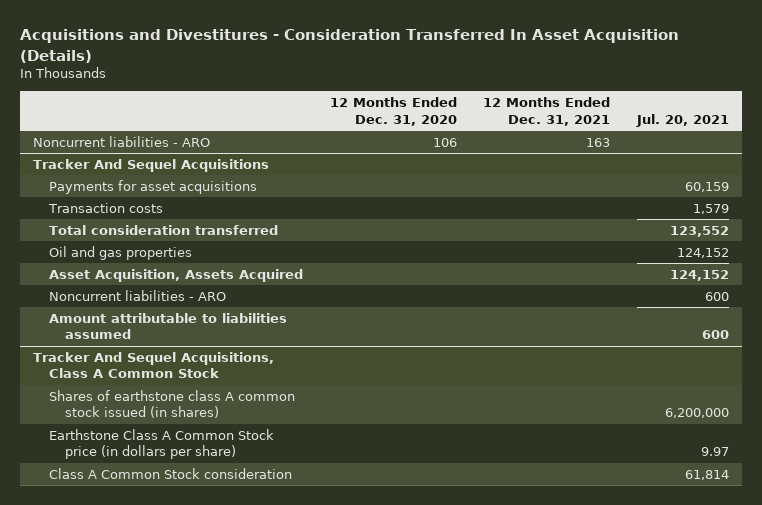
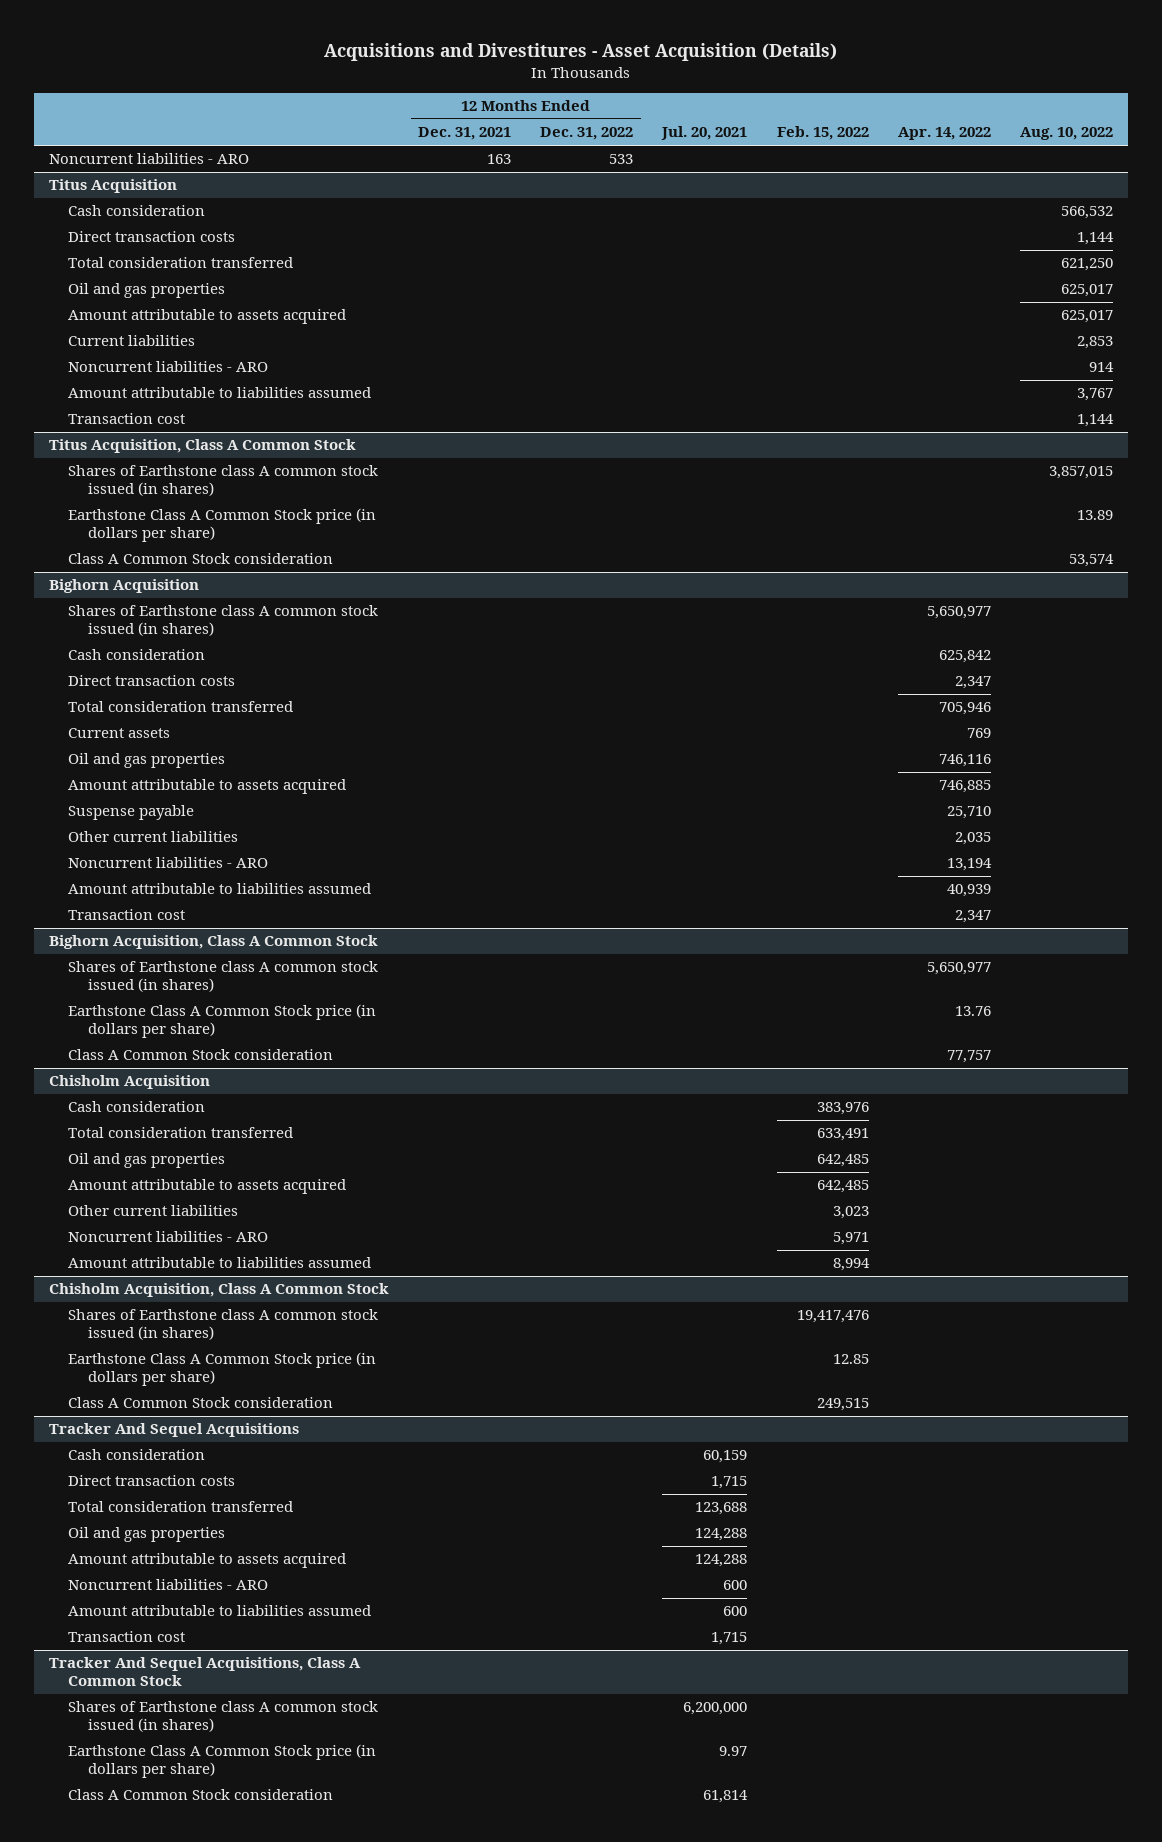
[20,29,680,63] Acquisitions and Divestitures - Consideration Transferred In Asset Acquisition (Details) -> [323,43,837,62] Acquisitions and Divestitures - Asset Acquisition (Details)
[329,97,457,126] 12 Months Ended Dec. 31, 2020 -> none
none -> [540,127,634,141] Dec. 31, 2022
none -> [776,126,869,141] Feb. 15, 2022
none -> [897,127,991,141] Apr. 14, 2022
none -> [1020,127,1114,141] Aug. 10, 2022
none -> [48,179,177,194] Titus Acquisition
none -> [68,205,206,217] Cash consideration
none -> [68,231,236,243] Direct transaction costs
none -> [68,257,294,269] Total consideration transferred
none -> [68,283,226,299] Oil and gas properties
none -> [68,309,347,325] Amount attributable to assets acquired
none -> [68,335,196,347] Current liabilities
none -> [68,361,269,373] Noncurrent liabilities - ARO
none -> [68,387,372,399] Amount attributable to liabilities assumed
none -> [68,413,186,425] Transaction cost
none -> [48,439,356,454] Titus Acquisition, Class A Common Stock
none -> [68,465,379,497] Shares of Earthstone class A common stock issued (in shares)
none -> [68,508,377,543] Earthstone Class A Common Stock price (in dollars per share)
none -> [68,553,334,565] Class A Common Stock consideration
none -> [48,579,199,594] Bighorn Acquisition
none -> [68,605,379,637] Shares of Earthstone class A common stock issued (in shares)
none -> [68,649,206,661] Cash consideration
none -> [68,675,236,687] Direct transaction costs
none -> [68,701,294,713] Total consideration transferred
none -> [68,728,171,739] Current assets
none -> [68,753,226,769] Oil and gas properties
none -> [68,779,347,795] Amount attributable to assets acquired
none -> [68,805,195,821] Suspense payable
none -> [68,831,239,843] Other current liabilities
none -> [68,857,269,869] Noncurrent liabilities - ARO
none -> [68,883,372,895] Amount attributable to liabilities assumed
none -> [68,909,186,921] Transaction cost
none -> [48,935,378,950] Bighorn Acquisition, Class A Common Stock
none -> [68,961,379,993] Shares of Earthstone class A common stock issued (in shares)
none -> [68,1004,377,1039] Earthstone Class A Common Stock price (in dollars per share)
none -> [68,1049,334,1061] Class A Common Stock consideration
none -> [48,1075,210,1090] Chisholm Acquisition
none -> [68,1101,206,1113] Cash consideration
none -> [68,1127,294,1139] Total consideration transferred
none -> [68,1153,226,1169] Oil and gas properties
none -> [68,1179,347,1195] Amount attributable to assets acquired
none -> [68,1205,239,1217] Other current liabilities
none -> [68,1231,269,1243] Noncurrent liabilities - ARO
none -> [68,1257,372,1269] Amount attributable to liabilities assumed
none -> [48,1283,389,1298] Chisholm Acquisition, Class A Common Stock
none -> [68,1309,379,1341] Shares of Earthstone class A common stock issued (in shares)
none -> [68,1352,377,1387] Earthstone Class A Common Stock price (in dollars per share)
none -> [68,1397,334,1409] Class A Common Stock consideration
[49,179,258,194] Payments for asset acquisitions -> [68,1449,206,1461] Cash consideration
[48,202,164,213] Transaction costs -> [68,1475,236,1487] Direct transaction costs
[692,203,729,214] 1,579 -> [711,1476,748,1490] 1,715
[669,225,729,237] 123,552 -> [695,1502,748,1516] 123,688
[676,247,729,258] 124,152 -> [695,1528,748,1542] 124,288
[49,268,304,282] Asset Acquisition, Assets Acquired -> [68,1553,347,1569] Amount attributable to assets acquired
[669,269,729,281] 124,152 -> [695,1554,748,1568] 124,288
none -> [68,1631,186,1643] Transaction cost
[49,389,296,419] Shares of earthstone class A common stock issued (in shares) -> [68,1701,379,1733] Shares of Earthstone class A common stock issued (in shares)

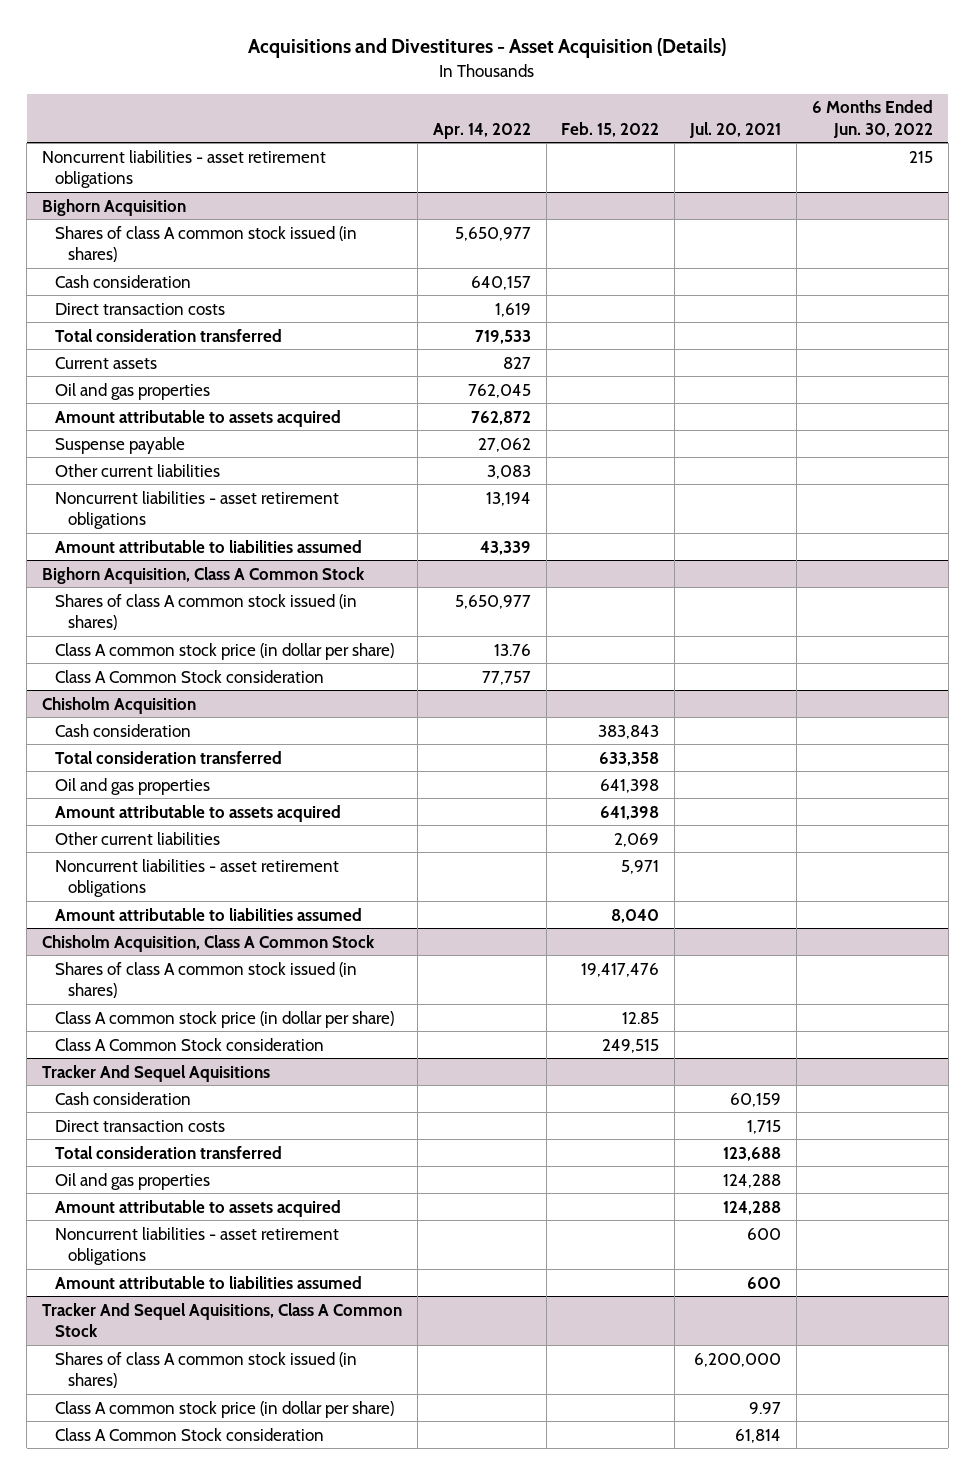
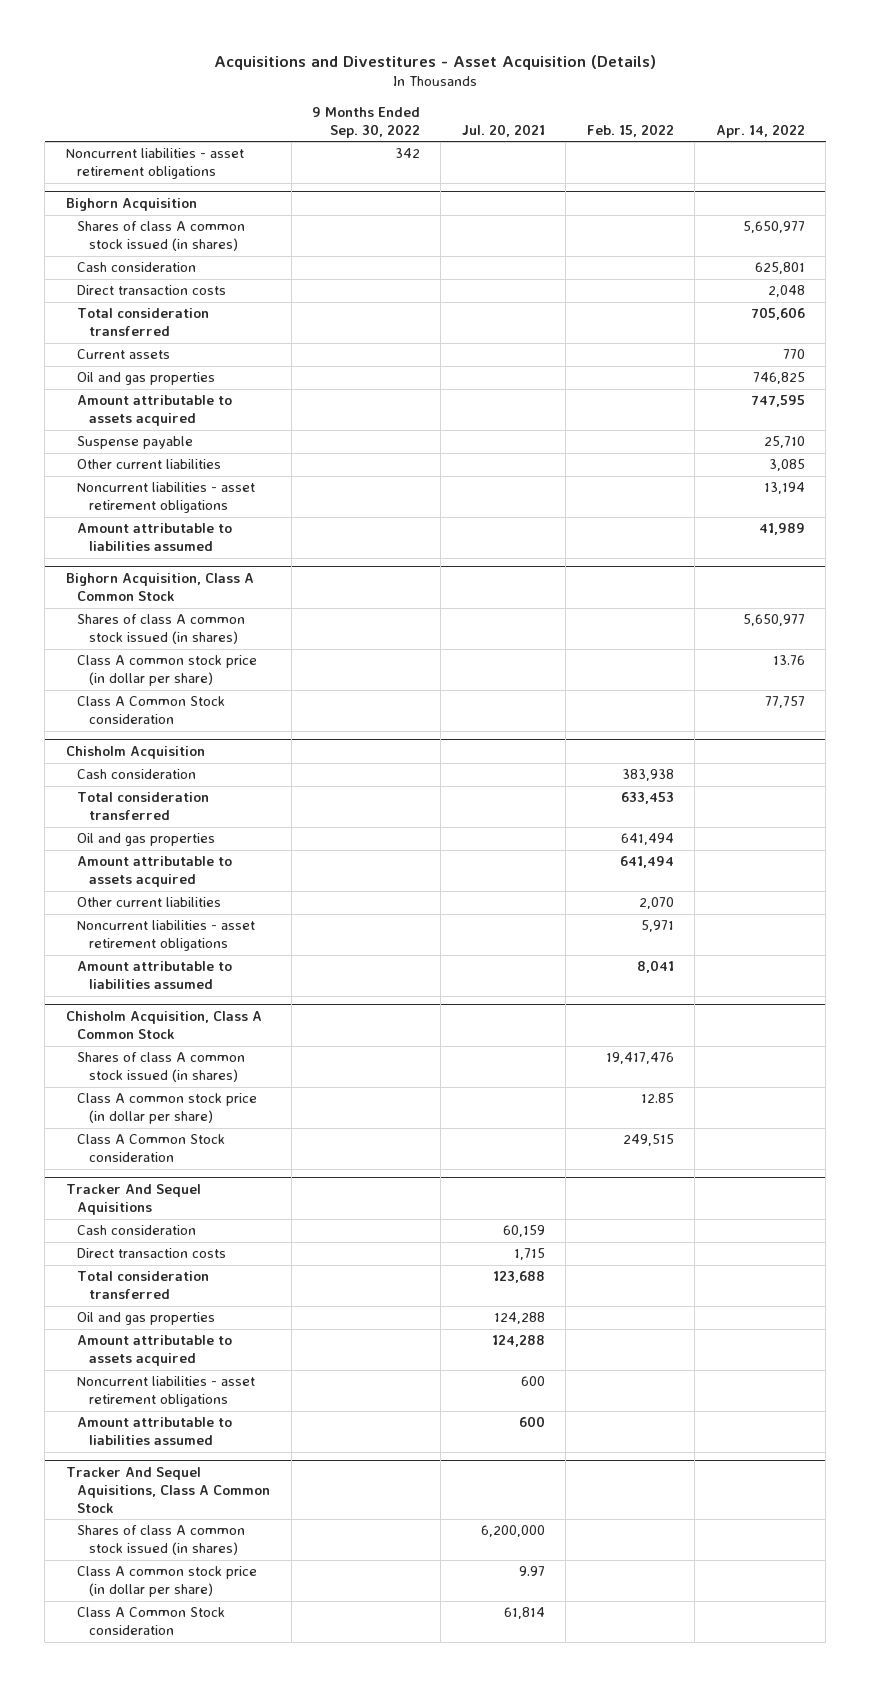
[811,100,933,138] 6 Months Ended Jun. 30, 2022 -> none
none -> [312,107,421,138] 9 Months Ended Sep. 30, 2022
[470,275,531,290] 640,157 -> [754,262,805,275] 625,801
[494,302,531,317] 1,619 -> [767,285,805,298] 2,048
[474,329,531,344] 719,533 -> [750,307,805,321] 705,606
[502,356,531,369] 827 -> [782,349,805,360] 770
[467,383,531,398] 762,045 -> [752,372,805,385] 746,825
[470,410,531,425] 762,872 -> [750,395,805,408] 747,595
[477,437,531,452] 27,062 -> [763,436,805,449] 25,710
[486,464,531,479] 3,083 -> [768,459,805,472] 3,085
[479,540,531,555] 43,339 -> [758,523,805,536] 41,989
[598,724,660,739] 383,843 -> [621,769,674,782] 383,938
[599,751,660,766] 633,358 -> [620,792,674,805] 633,453
[600,778,660,793] 641,398 -> [620,833,674,846] 641,494
[600,805,660,820] 641,398 -> [619,856,674,869] 641,494
[614,832,660,847] 2,069 -> [638,897,674,910] 2,070
[611,908,660,923] 8,040 -> [636,960,674,974] 8,041

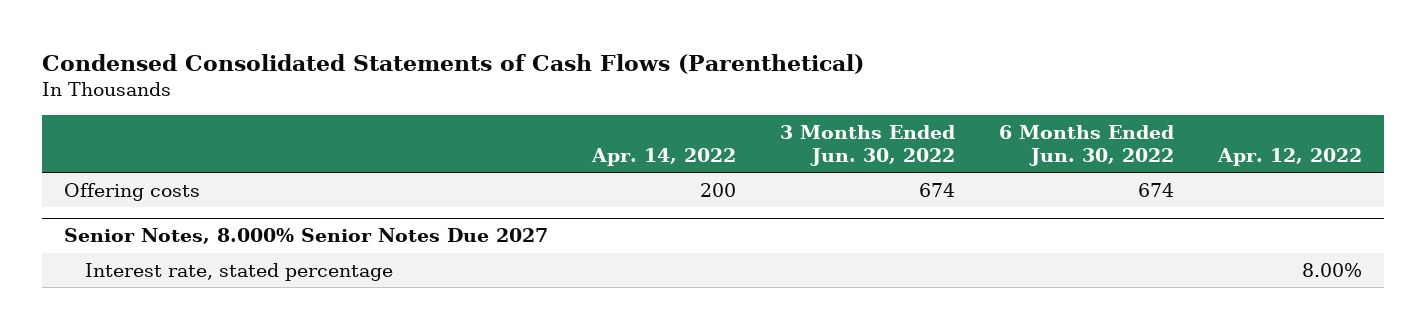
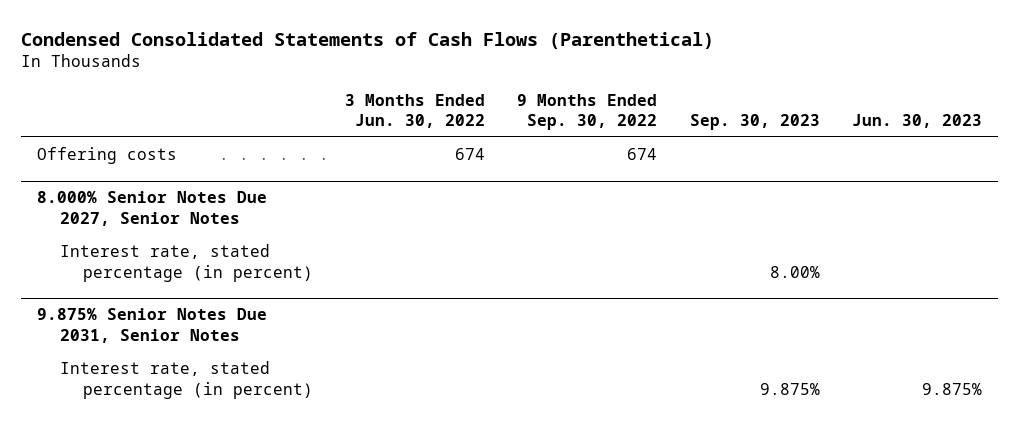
[591,147,737,166] Apr. 14, 2022 -> none
[999,124,1175,166] 6 Months Ended Jun. 30, 2022 -> none
[1217,147,1363,166] Apr. 12, 2022 -> none
none -> [517,93,658,131] 9 Months Ended Sep. 30, 2022
none -> [689,114,820,131] Sep. 30, 2023
none -> [852,114,983,129] Jun. 30, 2023
[64,228,549,245] Senior Notes, 8.000% Senior Notes Due 2027 -> [36,191,267,227] 8.000% Senior Notes Due 2027, Senior Notes
[85,262,394,281] Interest rate, stated percentage -> [59,244,313,282] Interest rate, stated percentage (in percent)
none -> [36,308,267,344] 9.875% Senior Notes Due 2031, Senior Notes
none -> [59,361,313,399] Interest rate, stated percentage (in percent)

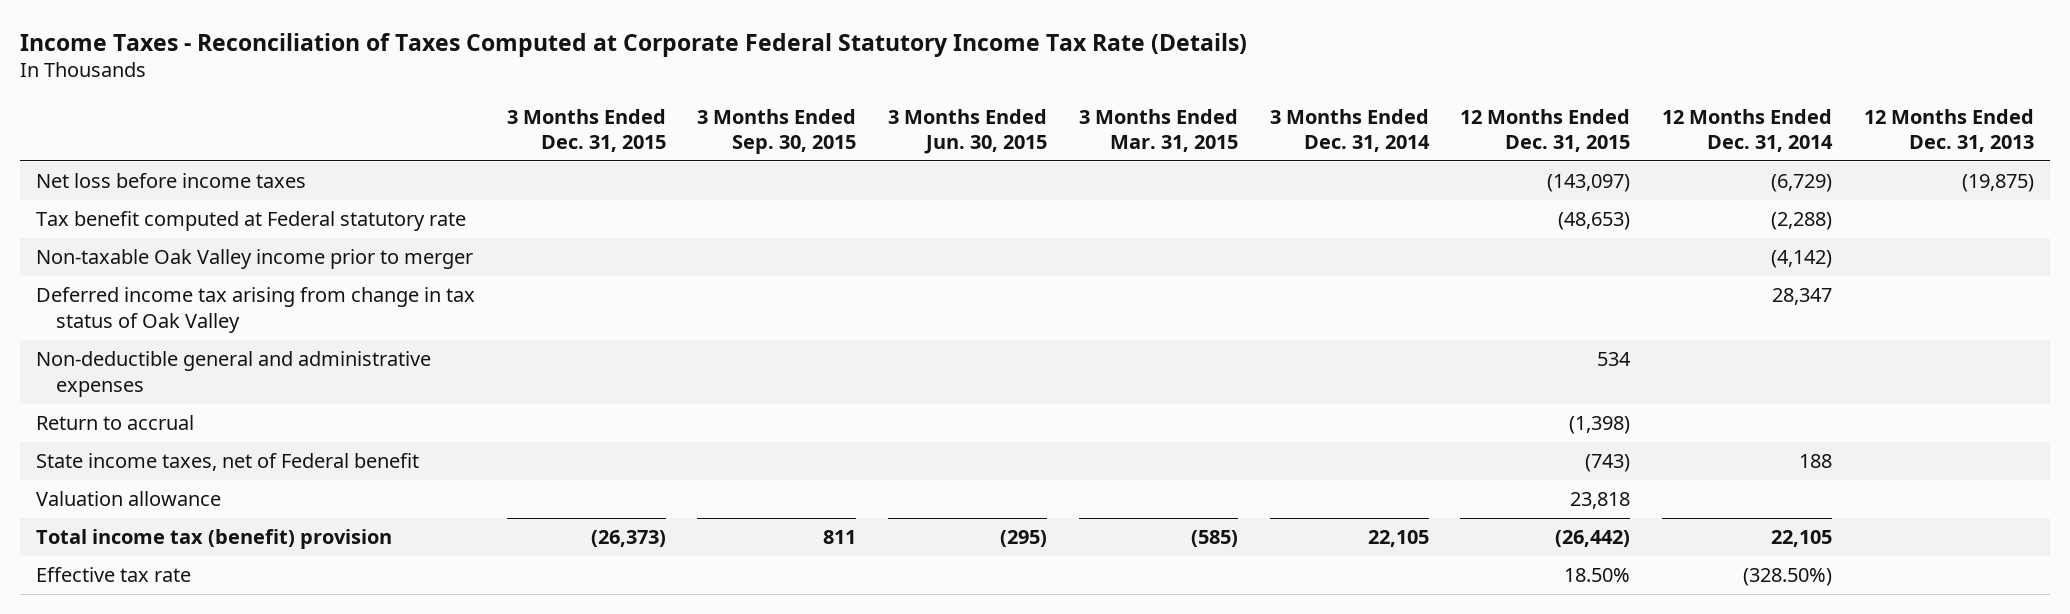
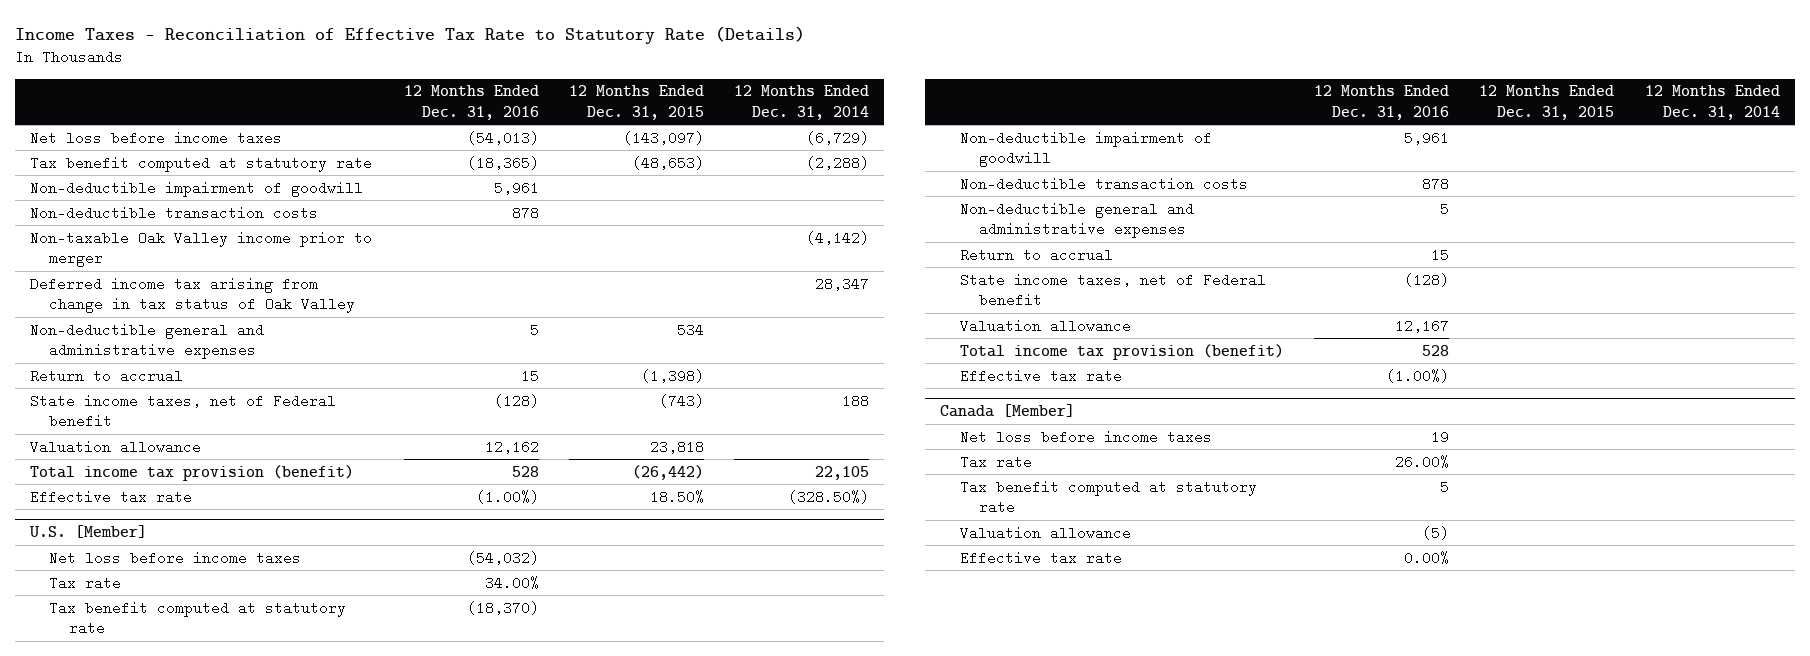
[19,32,1247,57] Income Taxes - Reconciliation of Taxes Computed at Corporate Federal Statutory Income Tax Rate (Details) -> [14,26,805,45] Income Taxes - Reconciliation of Effective Tax Rate to Statutory Rate (Details)
[506,108,666,152] 3 Months Ended Dec. 31, 2015 -> none
[697,108,857,154] 3 Months Ended Sep. 30, 2015 -> none
[888,108,1048,154] 3 Months Ended Jun. 30, 2015 -> none
[1078,108,1238,152] 3 Months Ended Mar. 31, 2015 -> none
[1269,108,1430,152] 3 Months Ended Dec. 31, 2014 -> none
[1864,108,2035,152] 12 Months Ended Dec. 31, 2013 -> none
none -> [403,85,539,120] 12 Months Ended Dec. 31, 2016
[35,211,466,232] Tax benefit computed at Federal statutory rate -> [29,155,372,172] Tax benefit computed at statutory rate
none -> [29,180,363,197] Non-deductible impairment of goodwill
none -> [29,205,318,220] Non-deductible transaction costs
[35,529,392,550] Total income tax (benefit) provision -> [29,464,354,481] Total income tax provision (benefit)
none -> [28,524,147,538] U.S. [Member]
none -> [49,550,302,565] Net loss before income taxes
none -> [49,575,122,590] Tax rate
none -> [49,600,347,636] Tax benefit computed at statutory rate
none -> [959,130,1212,168] Non-deductible impairment of goodwill
none -> [959,176,1248,191] Non-deductible transaction costs
none -> [959,201,1194,239] Non-deductible general and administrative expenses
none -> [959,247,1113,262] Return to accrual
none -> [959,272,1266,308] State income taxes, net of Federal benefit
none -> [959,318,1131,333] Valuation allowance
none -> [959,343,1284,360] Total income tax provision (benefit)
none -> [959,368,1122,383] Effective tax rate
none -> [940,403,1076,417] Canada [Member]
none -> [959,429,1212,444] Net loss before income taxes
none -> [959,454,1032,469] Tax rate
none -> [959,479,1257,515] Tax benefit computed at statutory rate
none -> [959,525,1131,540] Valuation allowance
none -> [959,550,1122,565] Effective tax rate

